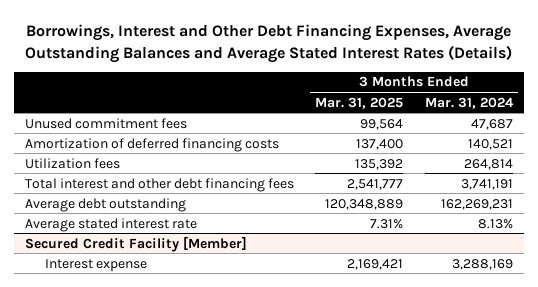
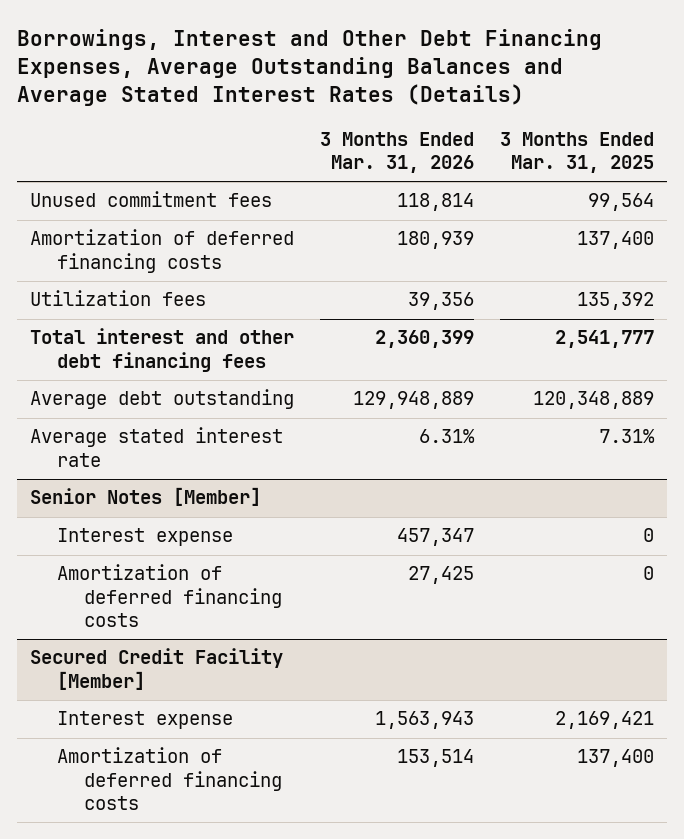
[425,96,515,109] Mar. 31, 2024 -> none
none -> [319,132,474,174] 3 Months Ended Mar. 31, 2026
none -> [30,487,262,507] Senior Notes [Member]
none -> [57,528,234,547] Interest expense
none -> [57,564,283,627] Amortization of deferred financing costs
none -> [57,747,283,810] Amortization of deferred financing costs

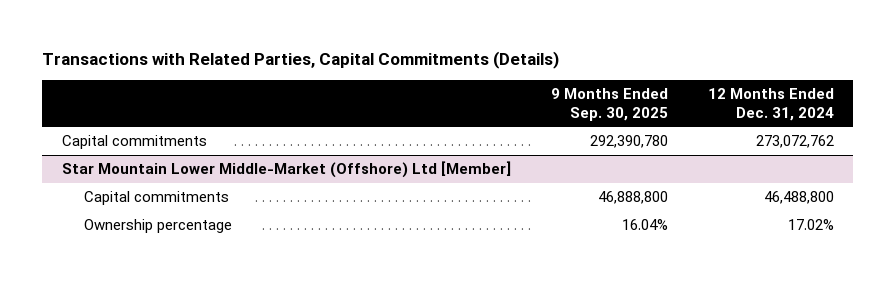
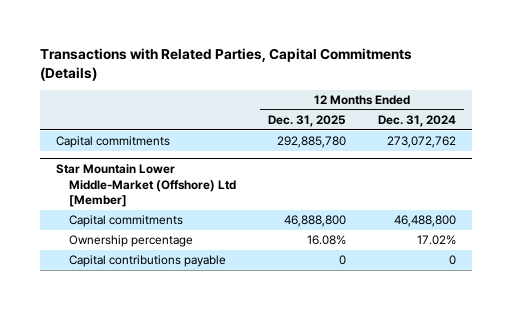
[550,87,668,121] 9 Months Ended Sep. 30, 2025 -> none
none -> [268,115,347,128] Dec. 31, 2025
none -> [69,255,227,268] Capital contributions payable

